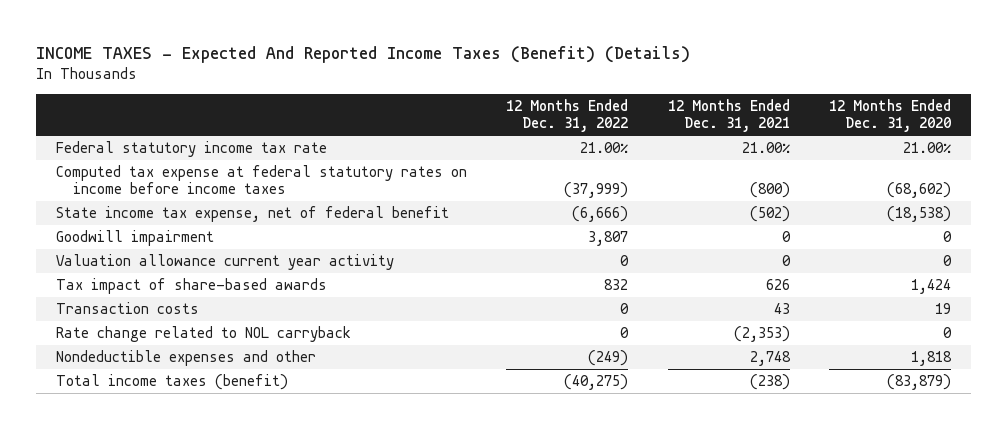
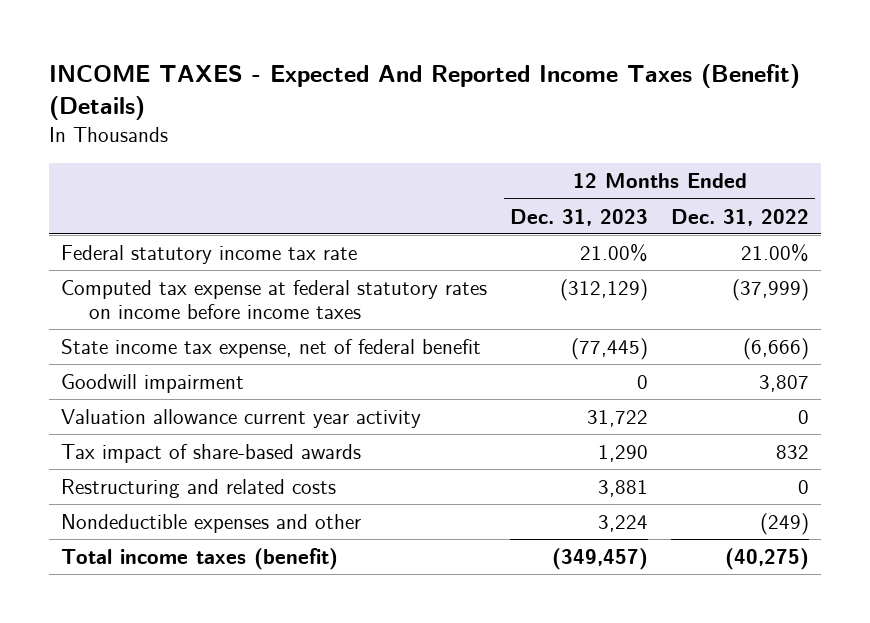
[667,98,790,133] 12 Months Ended Dec. 31, 2021 -> none
[828,98,951,133] 12 Months Ended Dec. 31, 2020 -> none
none -> [510,208,649,226] Dec. 31, 2023
[55,302,199,315] Transaction costs -> none
[55,326,351,343] Rate change related to NOL carryback -> none
none -> [60,478,336,498] Restructuring and related costs

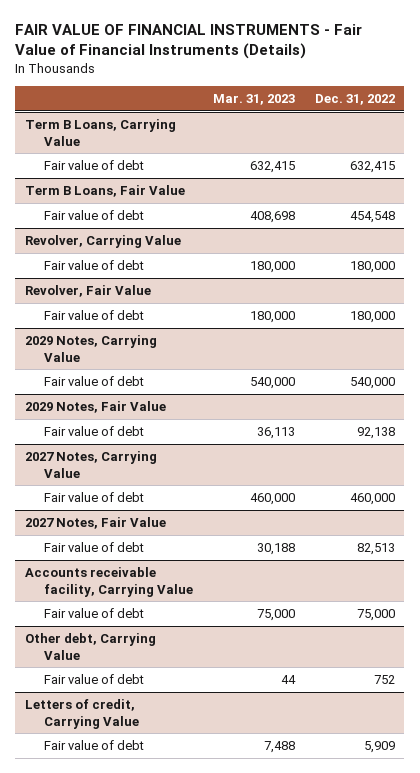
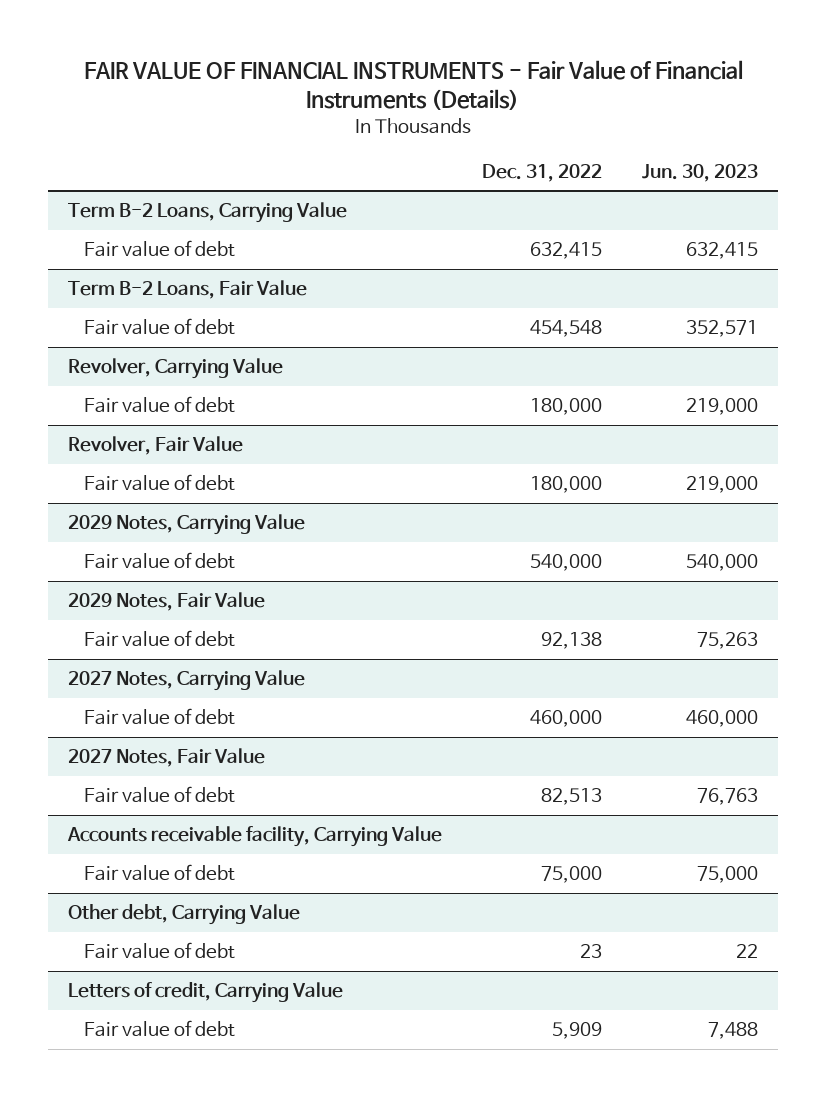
[212,93,295,105] Mar. 31, 2023 -> none
none -> [642,163,759,182] Jun. 30, 2023
[25,119,177,146] Term B Loans, Carrying Value -> [68,202,348,224] Term B-2 Loans, Carrying Value
[25,185,186,198] Term B Loans, Fair Value -> [68,280,308,300] Term B-2 Loans, Fair Value
[373,675,395,685] 752 -> [580,944,603,959] 23

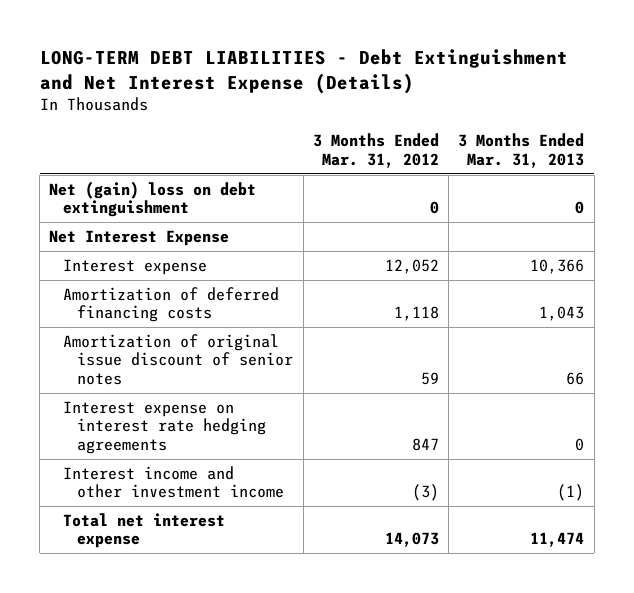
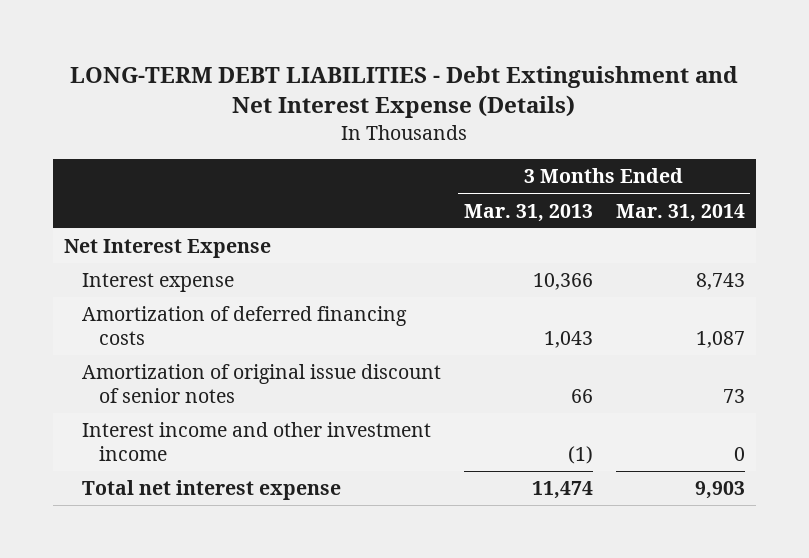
[312,133,439,168] 3 Months Ended Mar. 31, 2012 -> none
none -> [615,203,745,222] Mar. 31, 2014
[49,181,257,218] Net (gain) loss on debt extinguishment -> none
[63,401,267,454] Interest expense on interest rate hedging agreements -> none

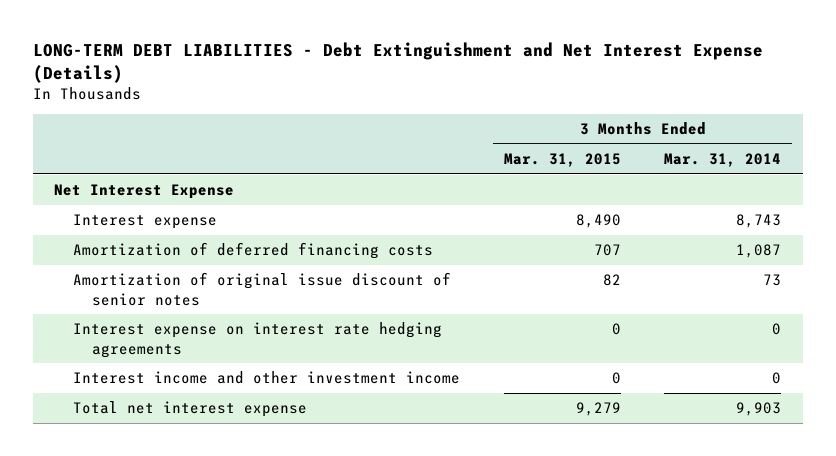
[463,203,593,222] Mar. 31, 2013 -> none
none -> [503,153,621,168] Mar. 31, 2015
none -> [73,322,443,358] Interest expense on interest rate hedging agreements

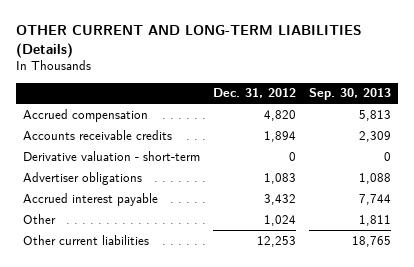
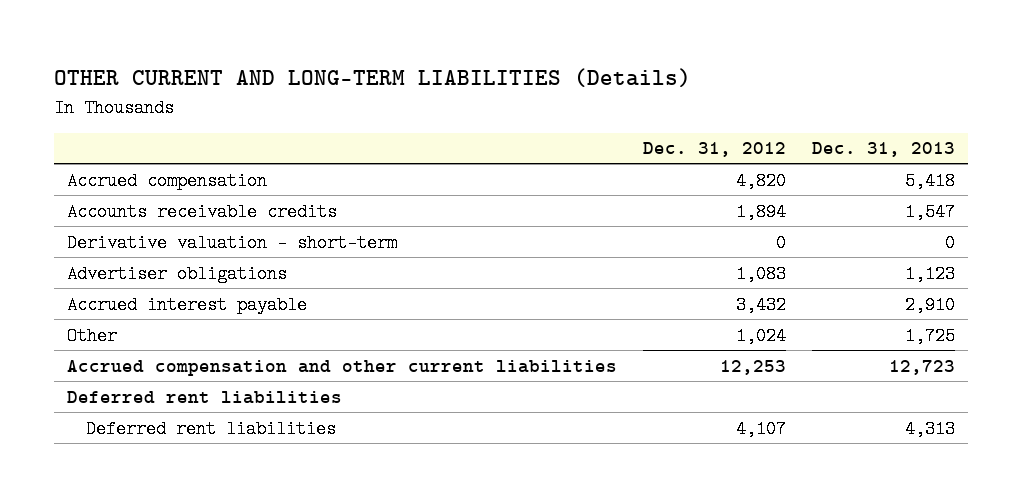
[309,88,392,101] Sep. 30, 2013 -> none
none -> [811,142,955,158] Dec. 31, 2013
[22,234,149,245] Other current liabilities -> [66,359,617,376] Accrued compensation and other current liabilities
none -> [66,390,342,404] Deferred rent liabilities
none -> [86,419,337,438] Deferred rent liabilities

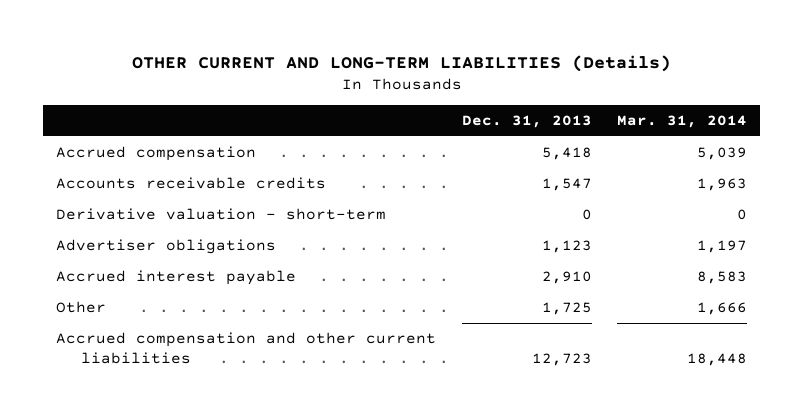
[642,142,786,158] Dec. 31, 2012 -> none
none -> [617,115,748,129] Mar. 31, 2014
[66,390,342,404] Deferred rent liabilities -> none
[86,419,337,438] Deferred rent liabilities -> none

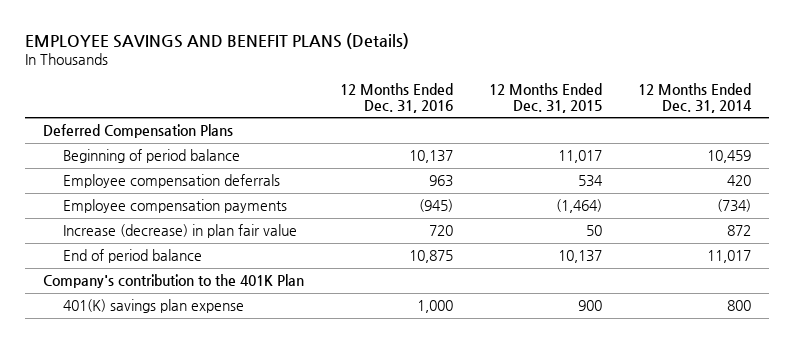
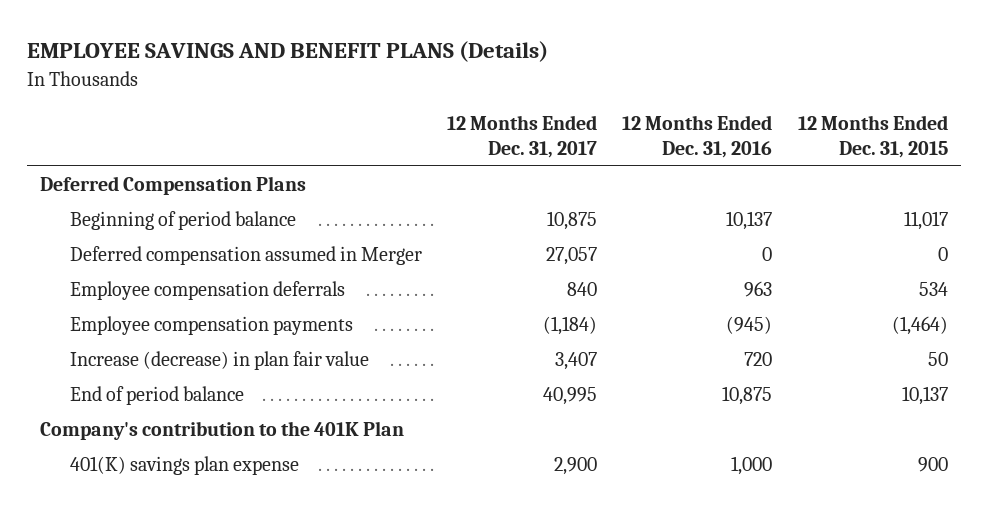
[638,83,753,113] 12 Months Ended Dec. 31, 2014 -> none
none -> [447,115,598,158] 12 Months Ended Dec. 31, 2017
none -> [69,246,422,266] Deferred compensation assumed in Merger

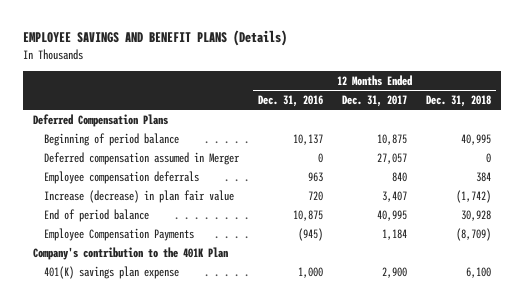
[797,115,948,158] 12 Months Ended Dec. 31, 2015 -> none
none -> [426,94,492,107] Dec. 31, 2018
[69,316,353,336] Employee compensation payments -> none
none -> [44,227,195,241] Employee Compensation Payments

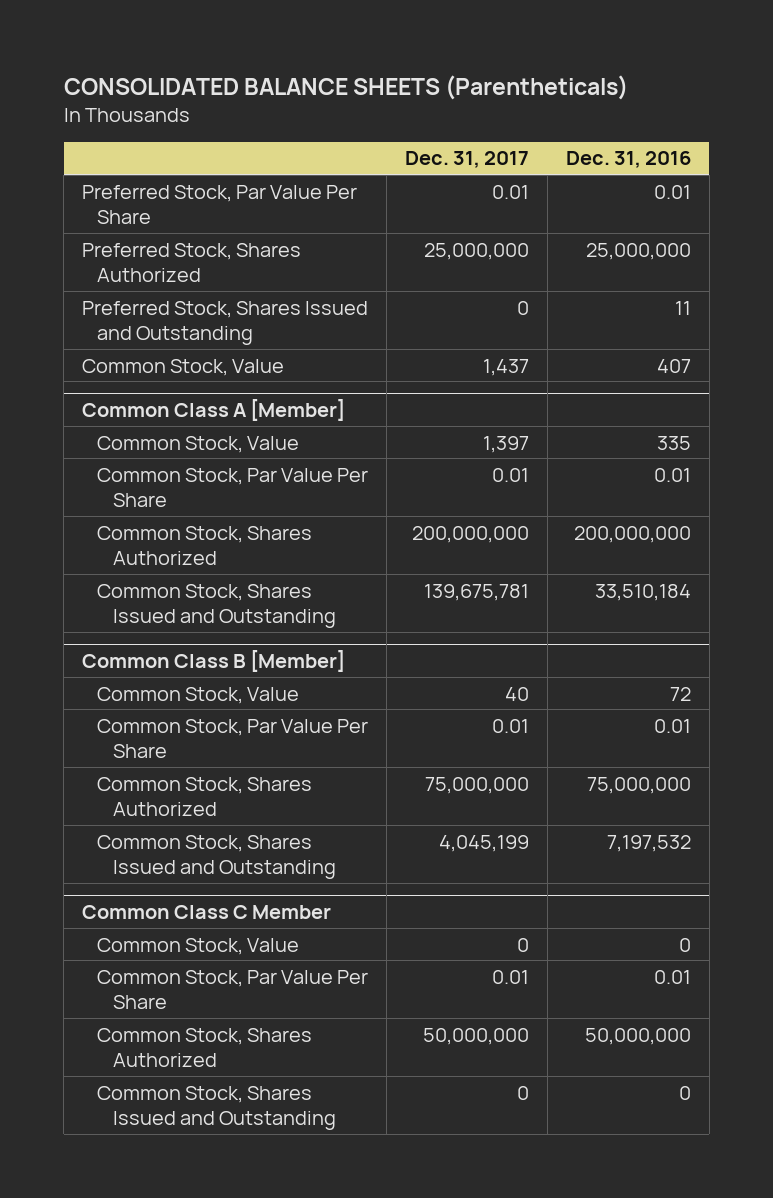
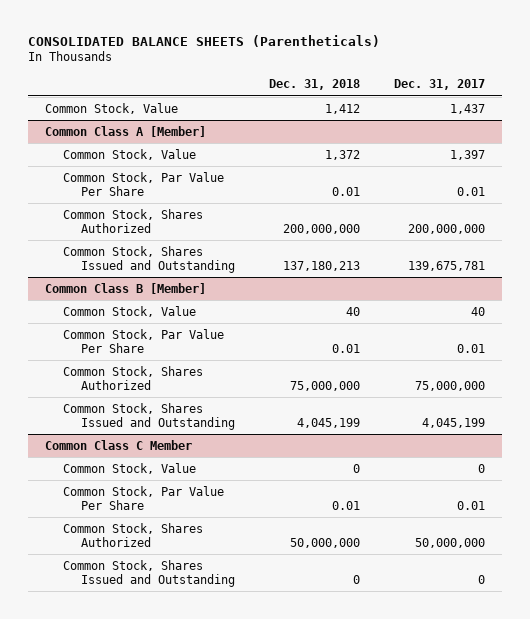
[565,151,691,169] Dec. 31, 2016 -> none
none -> [269,79,361,91] Dec. 31, 2018
[82,184,358,224] Preferred Stock, Par Value Per Share -> none
[82,242,302,282] Preferred Stock, Shares Authorized -> none
[82,300,369,345] Preferred Stock, Shares Issued and Outstanding -> none

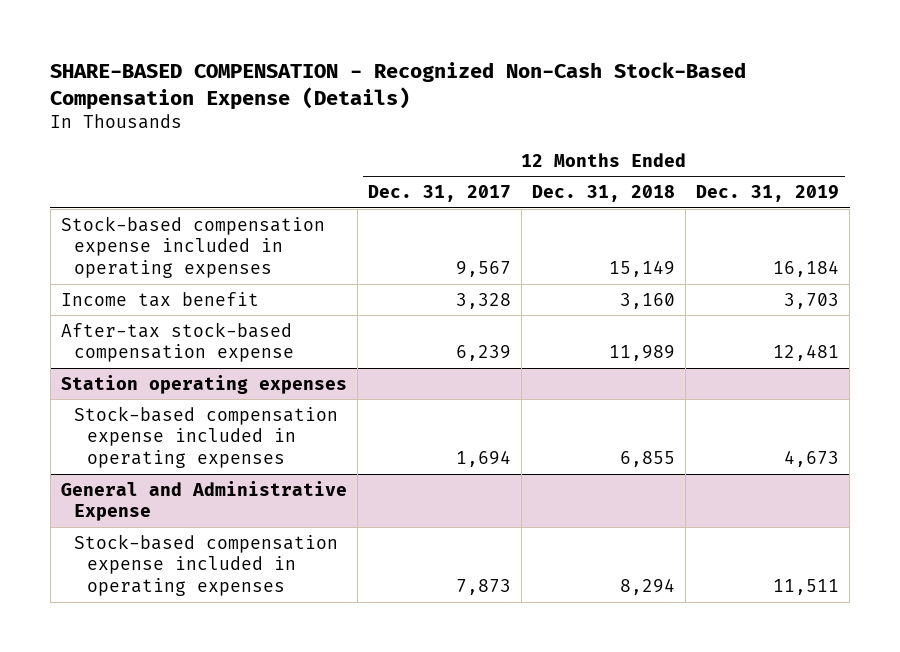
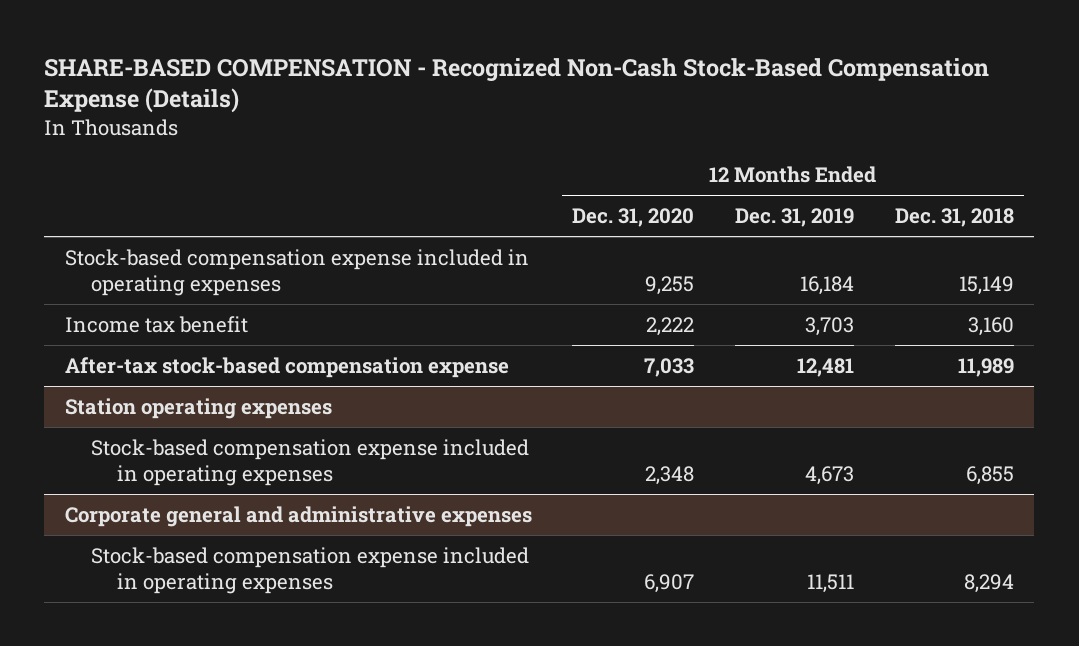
[368,185,512,203] Dec. 31, 2017 -> none
none -> [572,208,695,228] Dec. 31, 2020
[60,480,347,522] General and Administrative Expense -> [64,505,532,527] Corporate general and administrative expenses

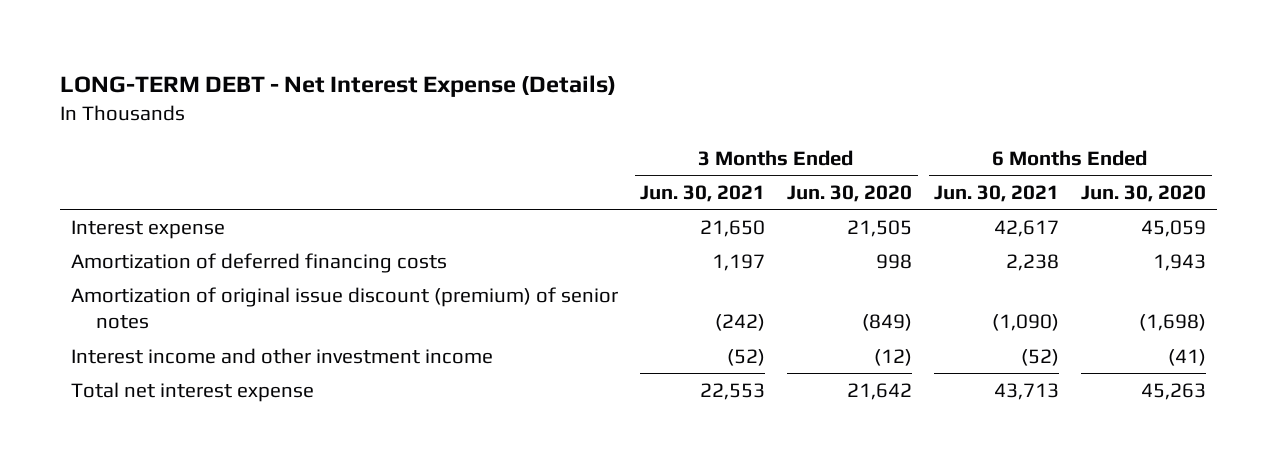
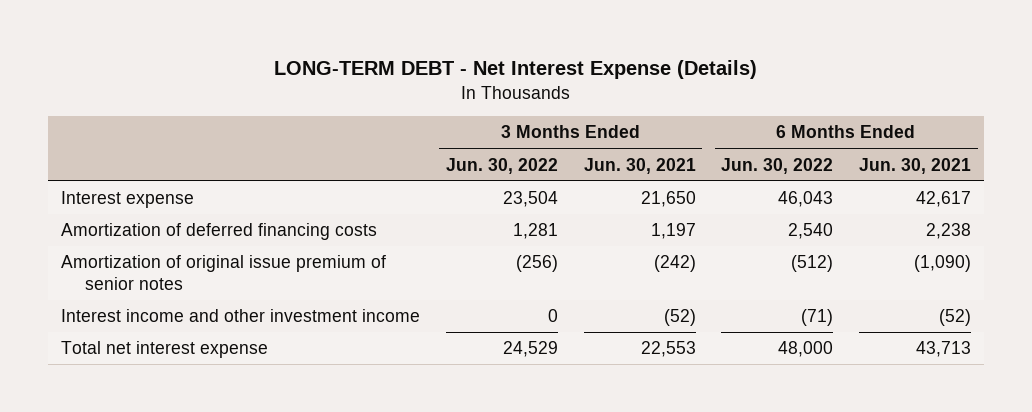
[787,185,913,203] Jun. 30, 2020 -> none
[1081,185,1207,203] Jun. 30, 2020 -> none
none -> [445,157,558,174] Jun. 30, 2022
none -> [721,157,834,174] Jun. 30, 2022
[71,286,619,330] Amortization of original issue discount (premium) of senior notes -> [60,255,386,291] Amortization of original issue premium of senior notes

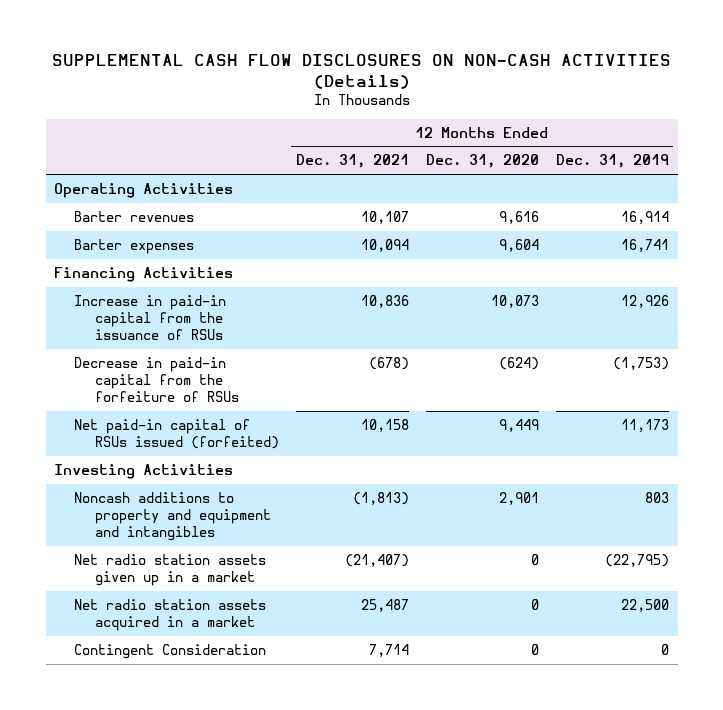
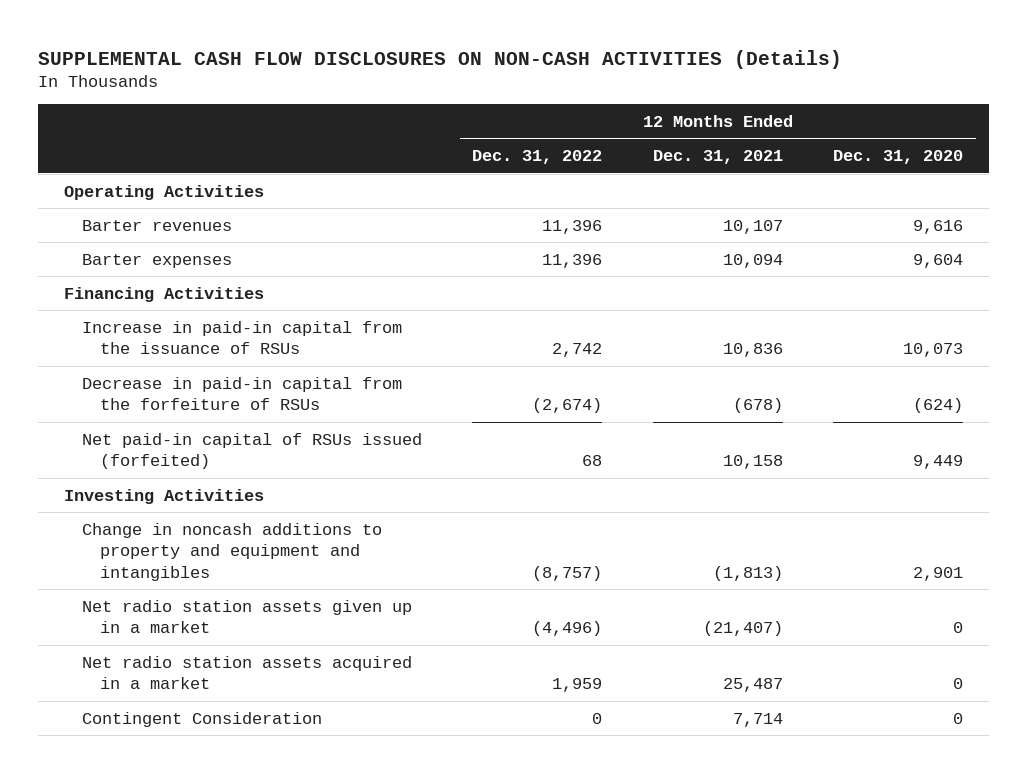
[556,154,670,169] Dec. 31, 2019 -> none
none -> [472,150,603,165] Dec. 31, 2022
[74,491,271,541] Noncash additions to property and equipment and intangibles -> [81,522,382,581] Change in noncash additions to property and equipment and intangibles

